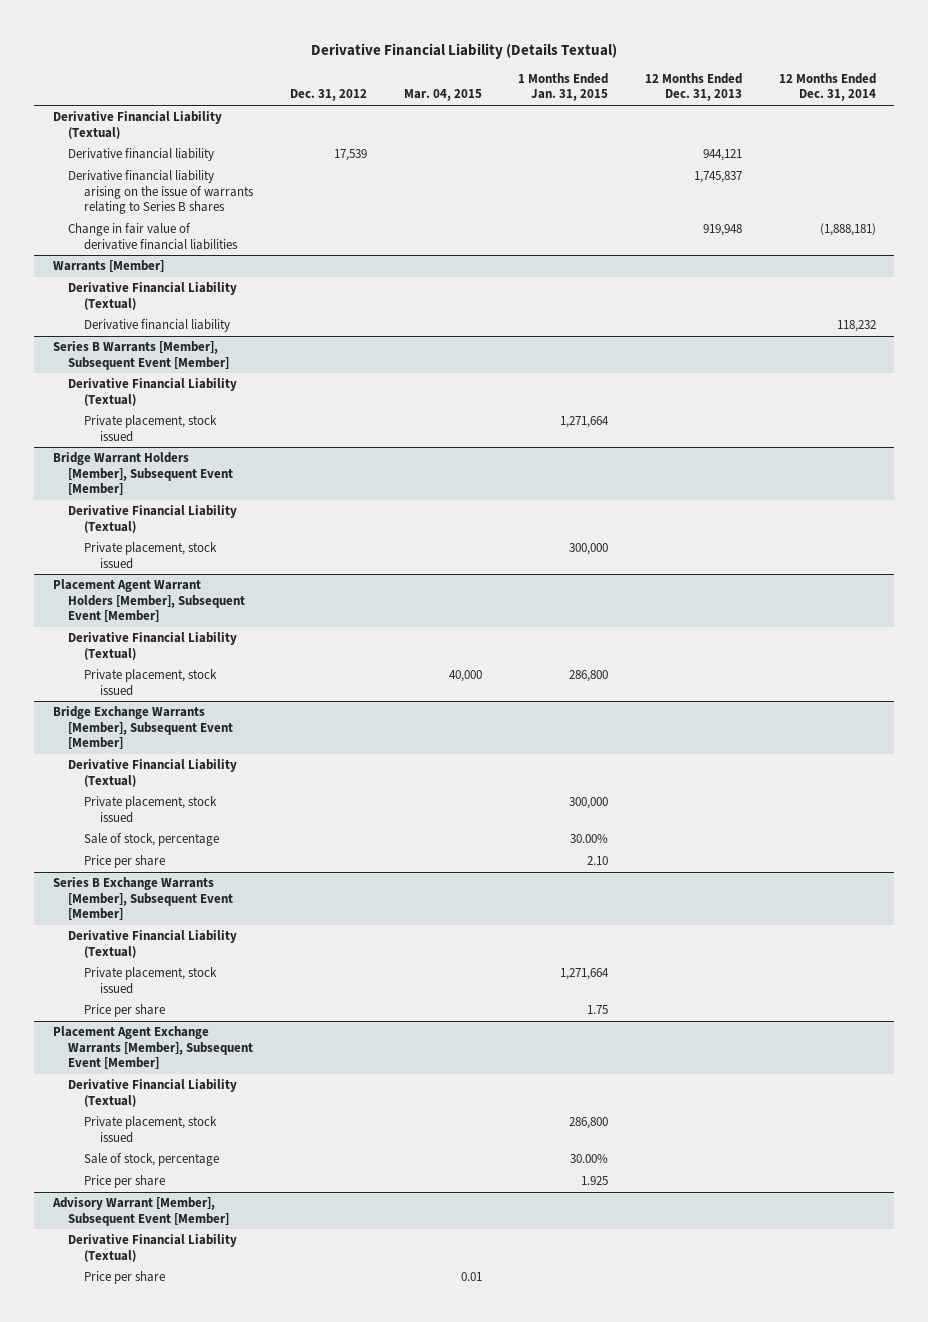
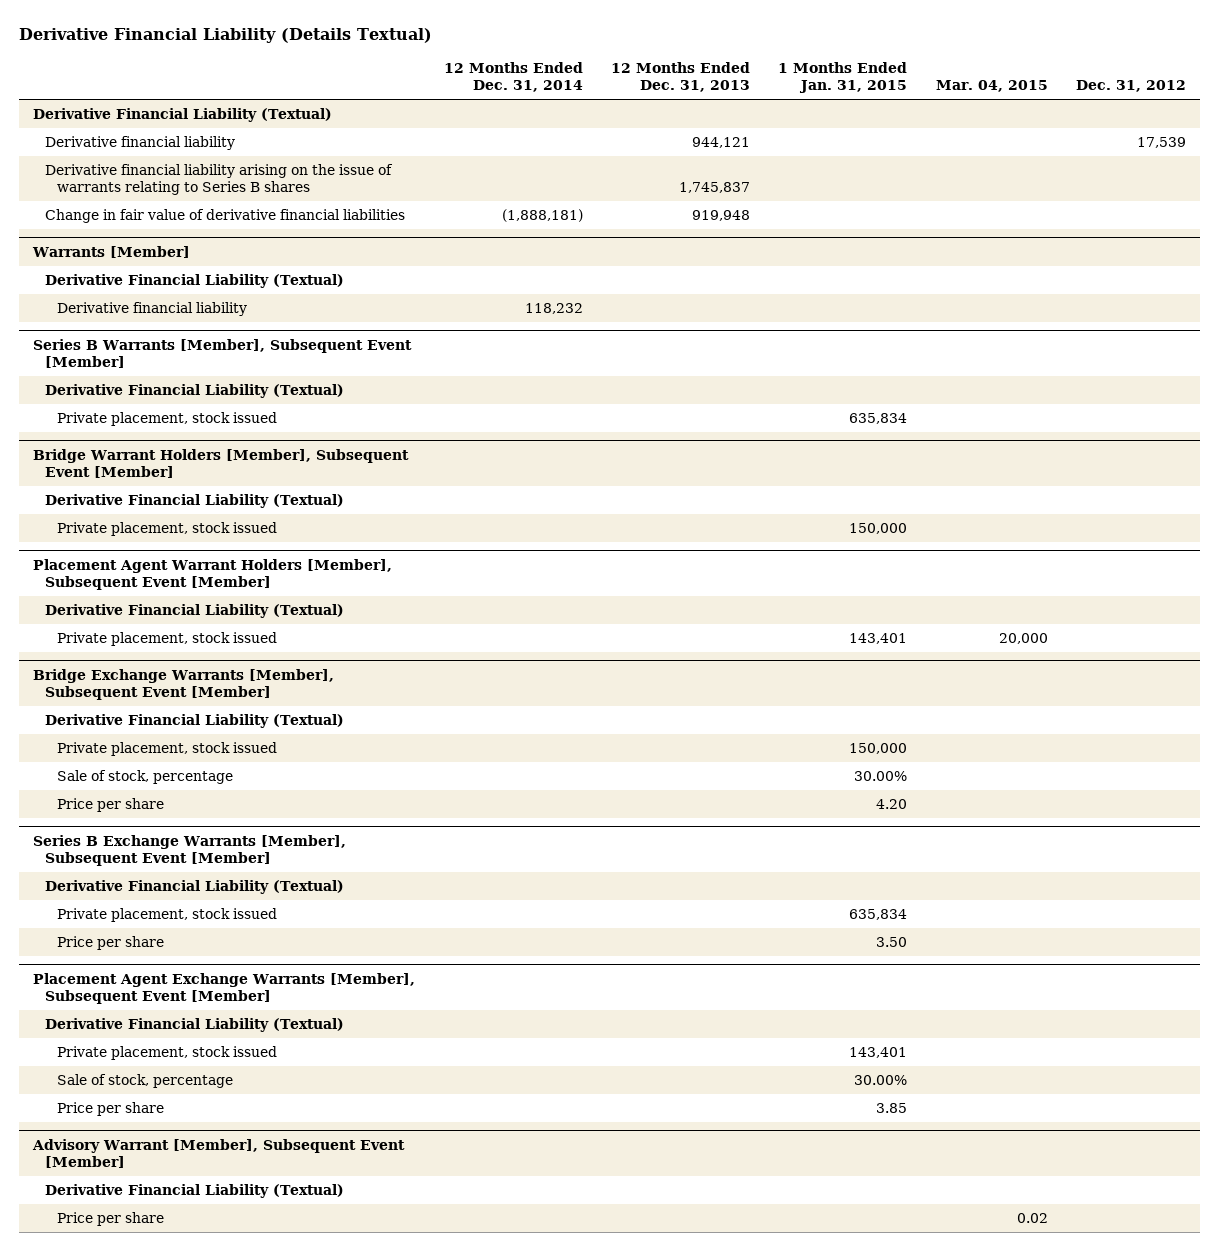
[560,416,610,429] 1,271,664 -> [849,412,908,424] 635,834
[569,543,609,556] 300,000 -> [849,522,908,534] 150,000
[448,670,482,683] 40,000 -> [998,632,1048,644] 20,000
[569,670,609,683] 286,800 -> [849,632,908,644] 143,401
[569,797,609,810] 300,000 -> [849,742,908,754] 150,000
[587,856,609,866] 2.10 -> [876,798,908,809] 4.20
[560,968,610,981] 1,271,664 -> [849,908,908,920] 635,834
[587,1005,609,1015] 1.75 -> [876,936,908,947] 3.50
[569,1117,609,1130] 286,800 -> [849,1046,908,1058] 143,401
[581,1176,609,1186] 1.925 -> [876,1102,908,1113] 3.85
[460,1272,482,1282] 0.01 -> [1016,1212,1048,1223] 0.02

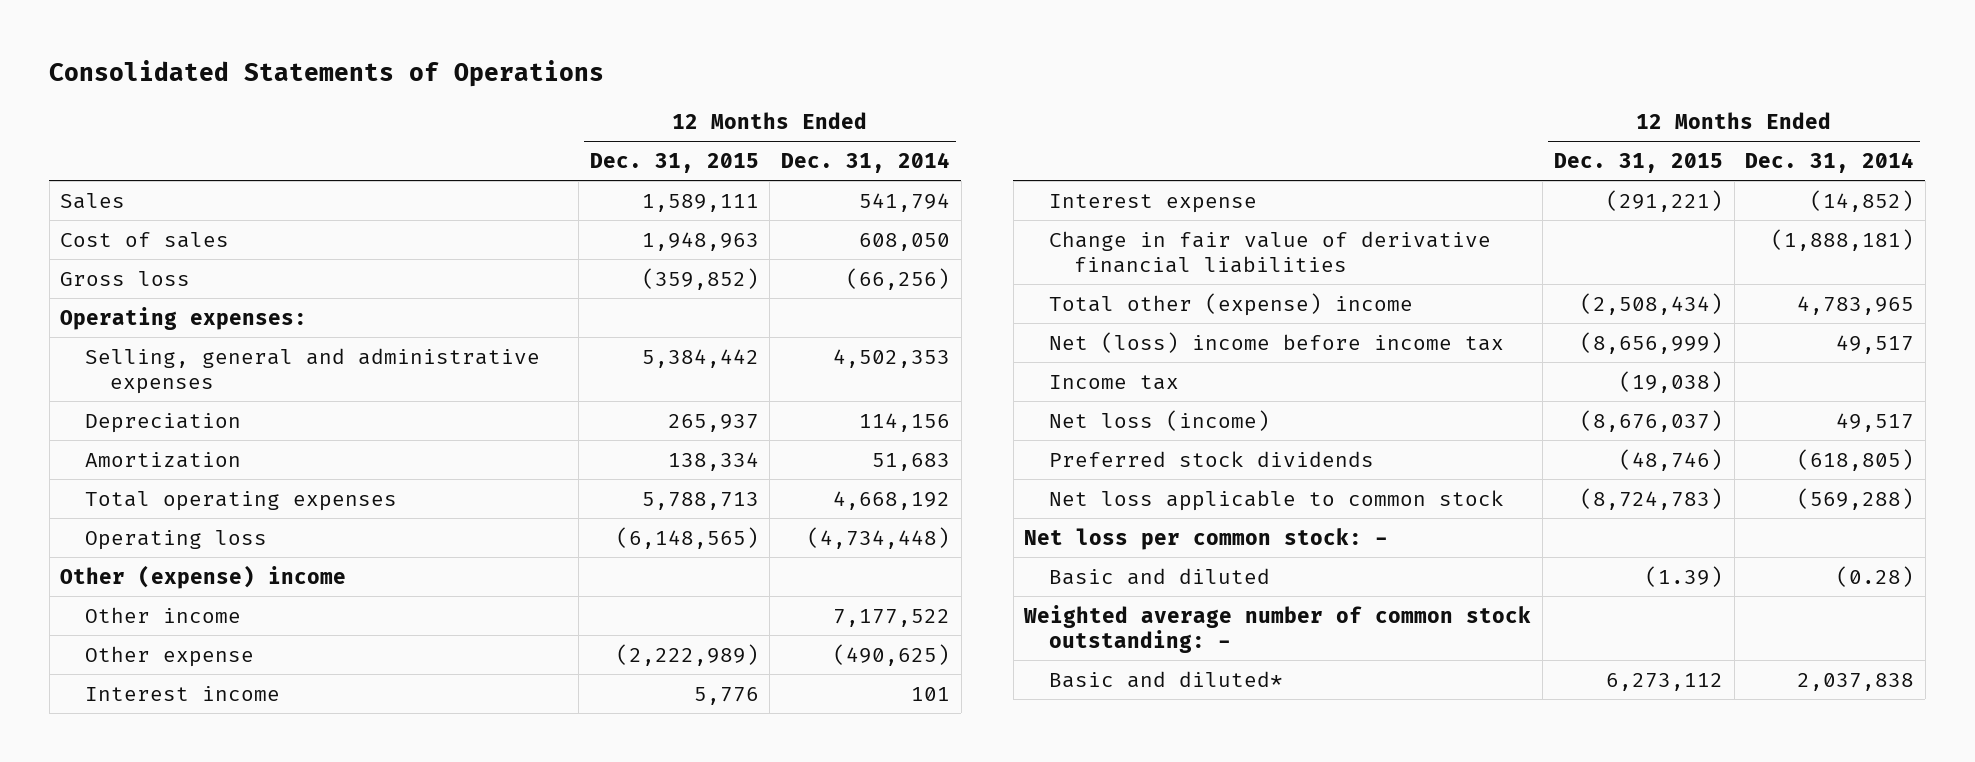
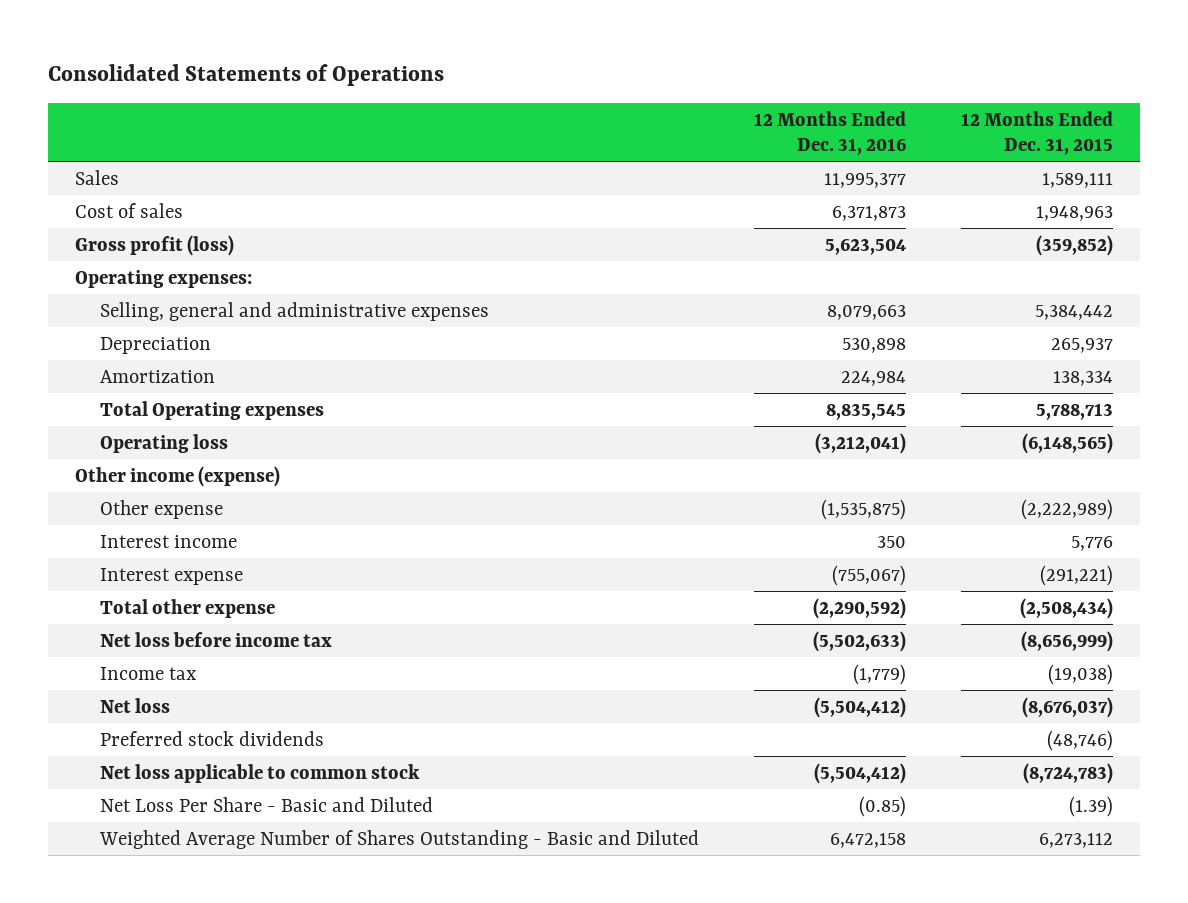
[781,151,951,173] Dec. 31, 2014 -> none
none -> [753,110,906,156] 12 Months Ended Dec. 31, 2016
[60,270,191,286] Gross loss -> [75,234,235,256] Gross profit (loss)
[85,490,398,511] Total operating expenses -> [99,400,324,420] Total Operating expenses
[85,606,242,623] Other income -> none
[60,564,347,589] Other (expense) income -> [75,465,281,487] Other income (expense)
[1049,230,1492,274] Change in fair value of derivative financial liabilities -> none
[1049,292,1414,316] Total other (expense) income -> [99,598,275,618] Total other expense
[1049,331,1505,353] Net (loss) income before income tax -> [99,631,332,647] Net loss before income tax
[1049,409,1271,431] Net loss (income) -> [99,697,170,713] Net loss
[1024,527,1389,550] Net loss per common stock: - -> none
[1023,604,1532,654] Weighted average number of common stock outstanding: - -> none
[1049,567,1271,585] Basic and diluted -> [99,796,433,812] Net Loss Per Share - Basic and Diluted
[1049,670,1284,688] Basic and diluted* -> [98,829,699,849] Weighted Average Number of Shares Outstanding - Basic and Diluted

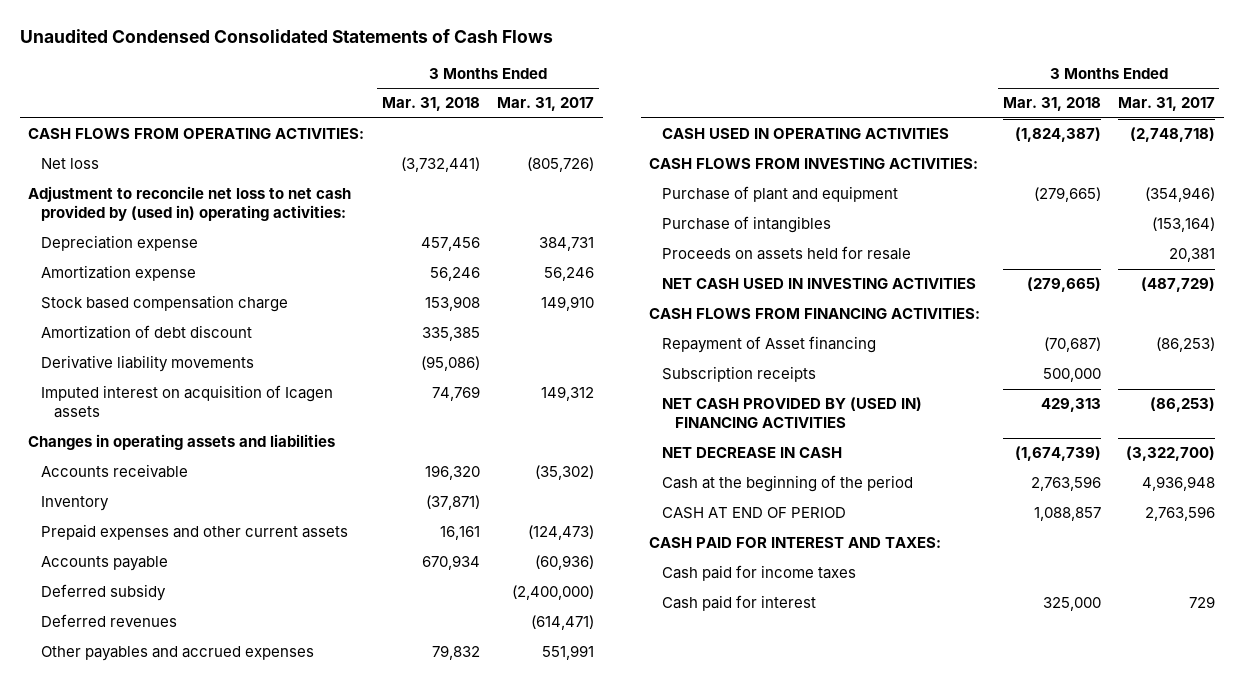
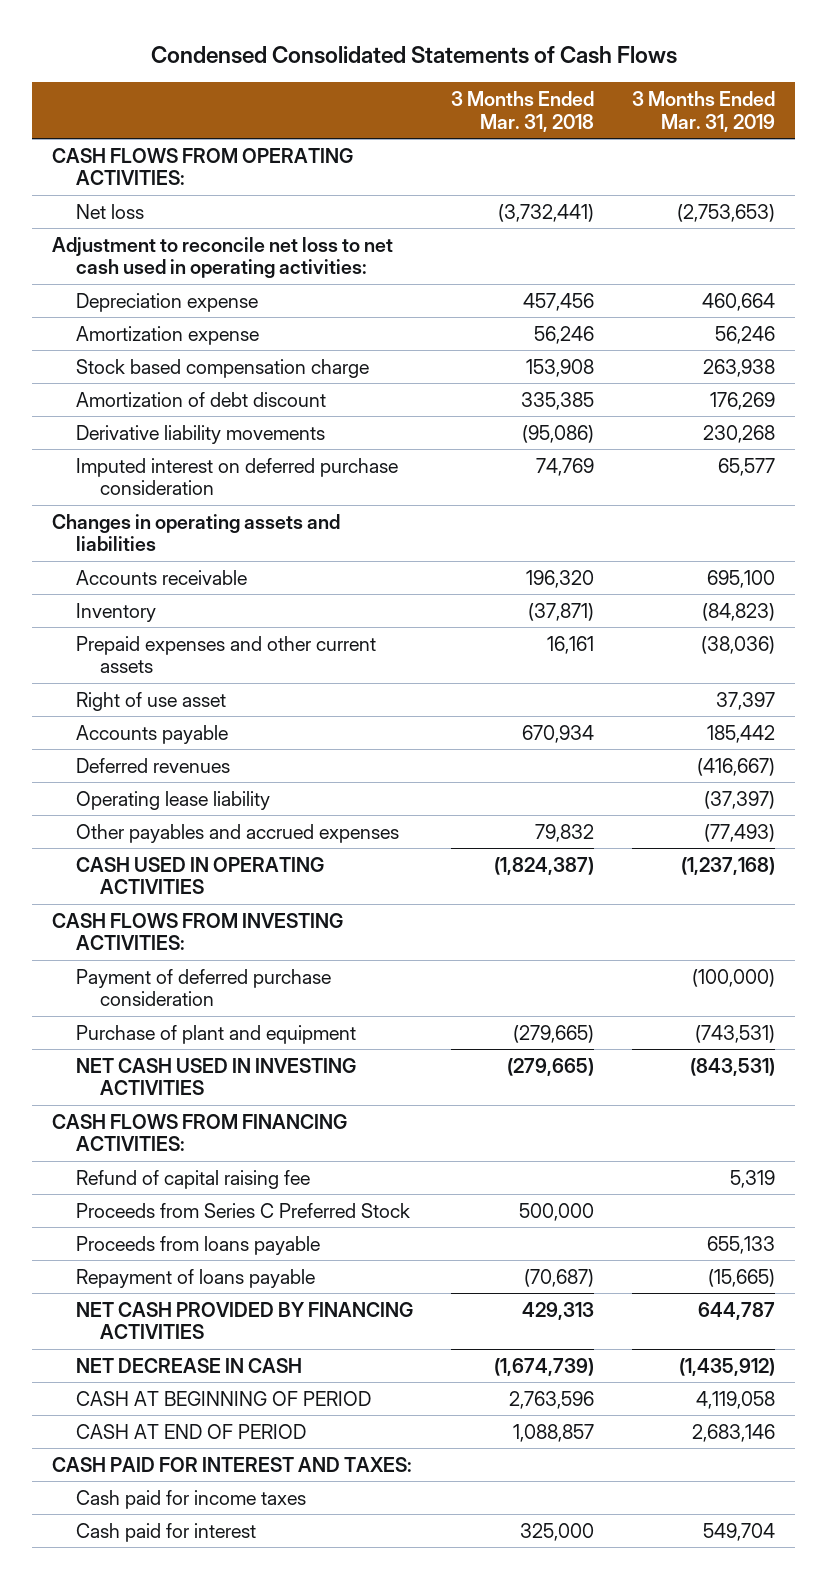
[19,29,553,44] Unaudited Condensed Consolidated Statements of Cash Flows -> [150,45,677,64] Condensed Consolidated Statements of Cash Flows
[497,97,595,112] Mar. 31, 2017 -> none
none -> [632,91,776,132] 3 Months Ended Mar. 31, 2019
[28,186,352,222] Adjustment to reconcile net loss to net cash provided by (used in) operating activities: -> [51,236,393,279] Adjustment to reconcile net loss to net cash used in operating activities:
[41,385,334,419] Imputed interest on acquisition of Icagen assets -> [75,457,398,496] Imputed interest on deferred purchase consideration
none -> [75,691,226,711] Right of use asset
[41,584,167,602] Deferred subsidy -> none
none -> [75,790,270,810] Operating lease liability
none -> [75,968,331,1007] Payment of deferred purchase consideration
[662,216,832,234] Purchase of intangibles -> none
[662,246,912,261] Proceeds on assets held for resale -> none
[662,366,817,383] Subscription receipts -> none
none -> [75,1169,310,1189] Refund of capital raising fee
none -> [75,1202,410,1218] Proceeds from Series C Preferred Stock
none -> [75,1235,320,1255] Proceeds from loans payable
[662,336,877,354] Repayment of Asset financing -> [75,1268,315,1288] Repayment of loans payable
[662,397,923,429] NET CASH PROVIDED BY (USED IN) FINANCING ACTIVITIES -> [75,1301,413,1340] NET CASH PROVIDED BY FINANCING ACTIVITIES
[662,475,914,493] Cash at the beginning of the period -> [75,1390,371,1406] CASH AT BEGINNING OF PERIOD

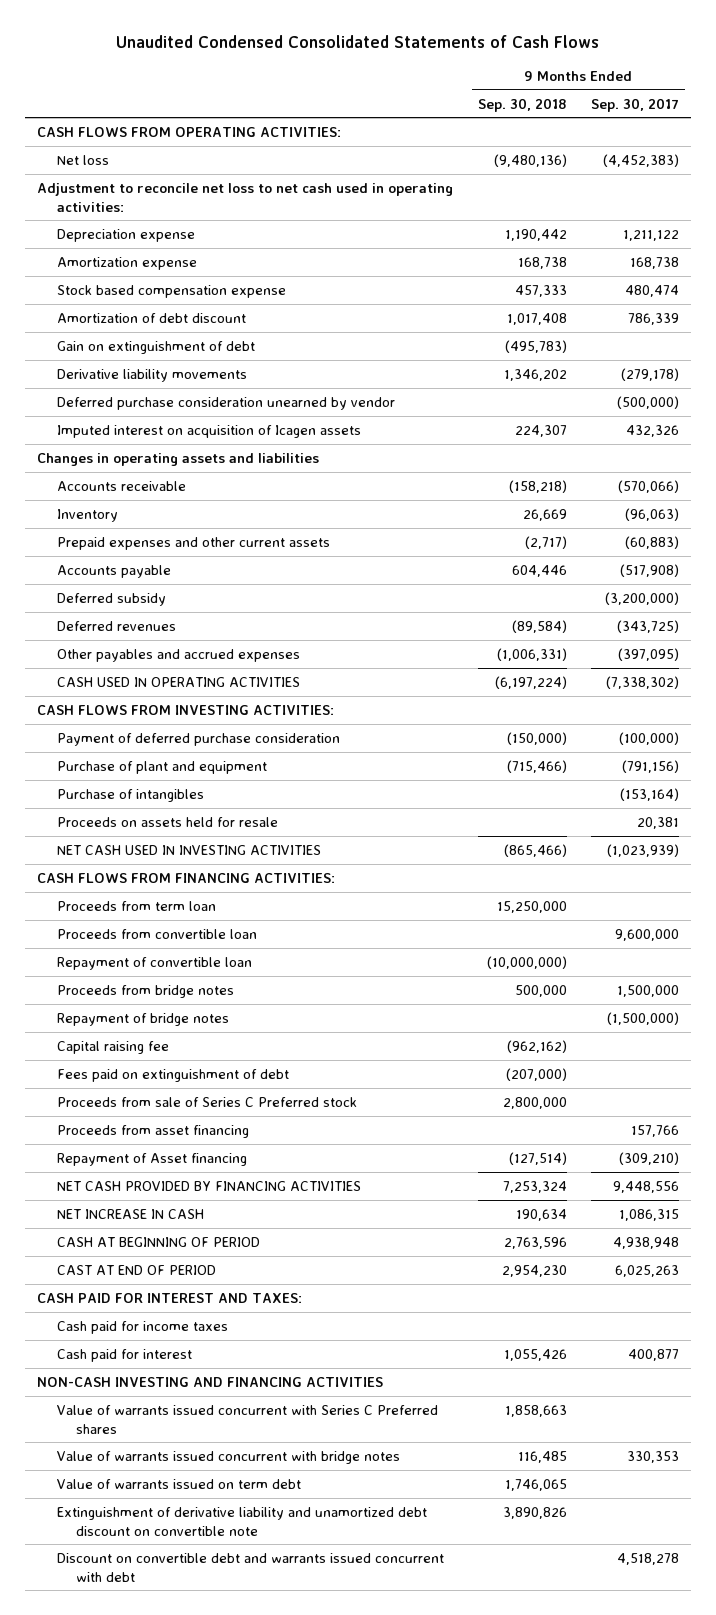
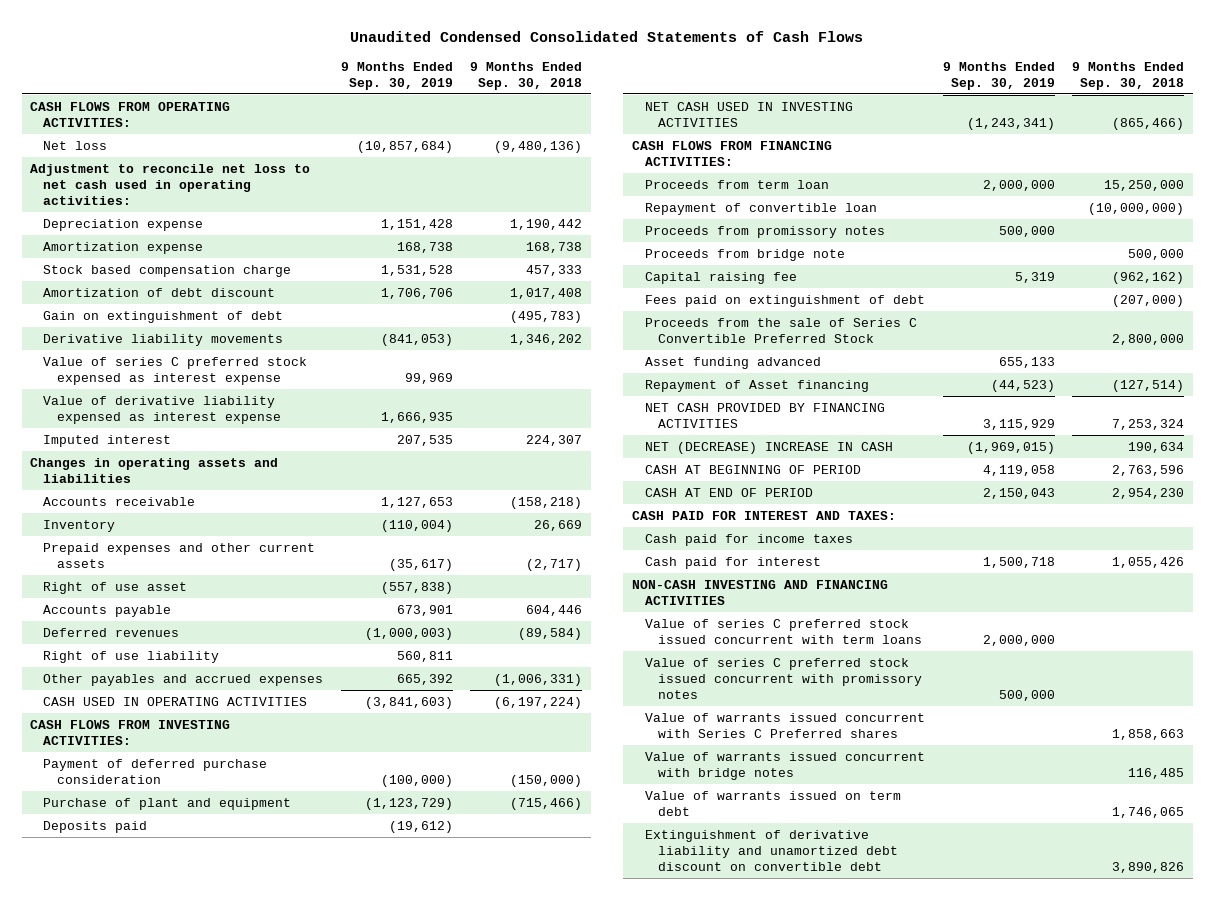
[591,97,680,112] Sep. 30, 2017 -> none
none -> [340,61,453,90] 9 Months Ended Sep. 30, 2019
[56,284,286,298] Stock based compensation expense -> [43,264,292,277] Stock based compensation charge
[56,396,395,410] Deferred purchase consideration unearned by vendor -> none
none -> [43,356,308,385] Value of series C preferred stock expensed as interest expense
none -> [43,395,281,424] Value of derivative liability expensed as interest expense
[56,424,361,438] Imputed interest on acquisition of Icagen assets -> [43,434,172,447] Imputed interest
none -> [43,581,188,594] Right of use asset
[56,592,166,606] Deferred subsidy -> none
none -> [43,650,220,663] Right of use liability
[56,788,204,802] Purchase of intangibles -> none
[56,816,278,827] Proceeds on assets held for resale -> none
none -> [43,820,148,833] Deposits paid
[56,928,257,939] Proceeds from convertible loan -> none
[56,1012,229,1026] Repayment of bridge notes -> none
none -> [645,225,886,238] Proceeds from promissory notes
[56,984,234,998] Proceeds from bridge notes -> [645,248,846,261] Proceeds from bridge note
[56,1124,249,1138] Proceeds from asset financing -> none
[56,1096,357,1107] Proceeds from sale of Series C Preferred stock -> [645,317,918,343] Proceeds from the sale of Series C Convertible Preferred Stock
none -> [645,356,822,369] Asset funding advanced
[56,1208,204,1219] NET INCREASE IN CASH -> [645,441,894,454] NET (DECREASE) INCREASE IN CASH
[56,1264,216,1275] CAST AT END OF PERIOD -> [645,487,814,497] CASH AT END OF PERIOD
none -> [645,618,923,644] Value of series C preferred stock issued concurrent with term loans
none -> [645,657,923,699] Value of series C preferred stock issued concurrent with promissory notes
[56,1552,444,1582] Discount on convertible debt and warrants issued concurrent with debt -> none
[56,1506,427,1536] Extinguishment of derivative liability and unamortized debt discount on convertible note -> [645,829,899,871] Extinguishment of derivative liability and unamortized debt discount on convertible debt

